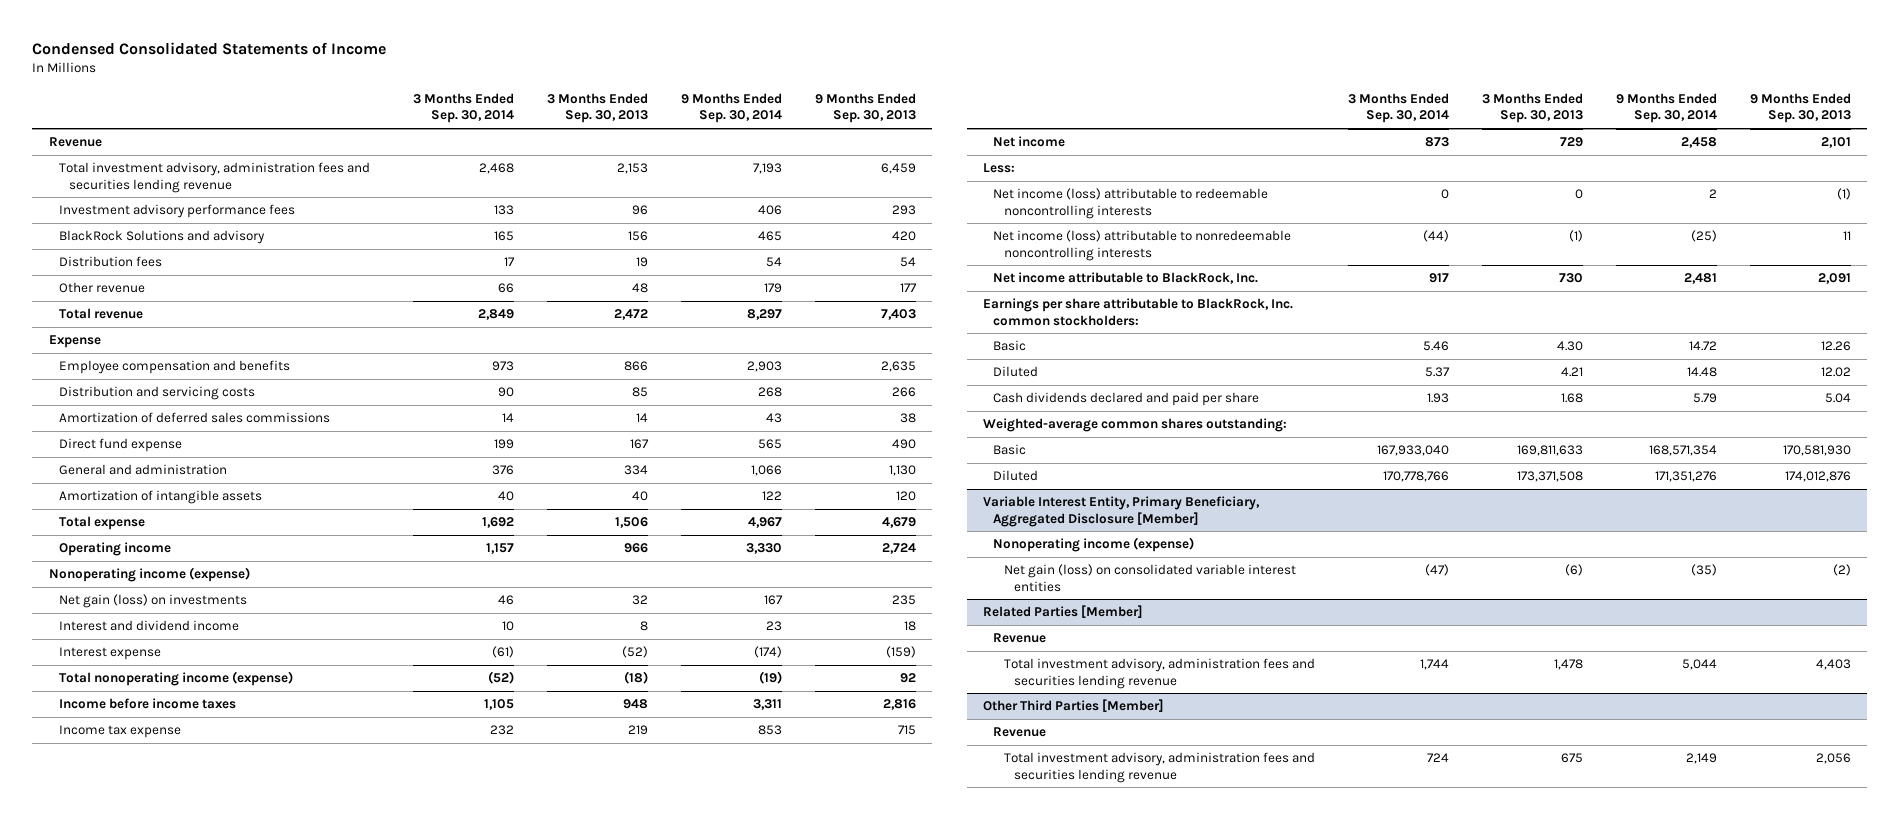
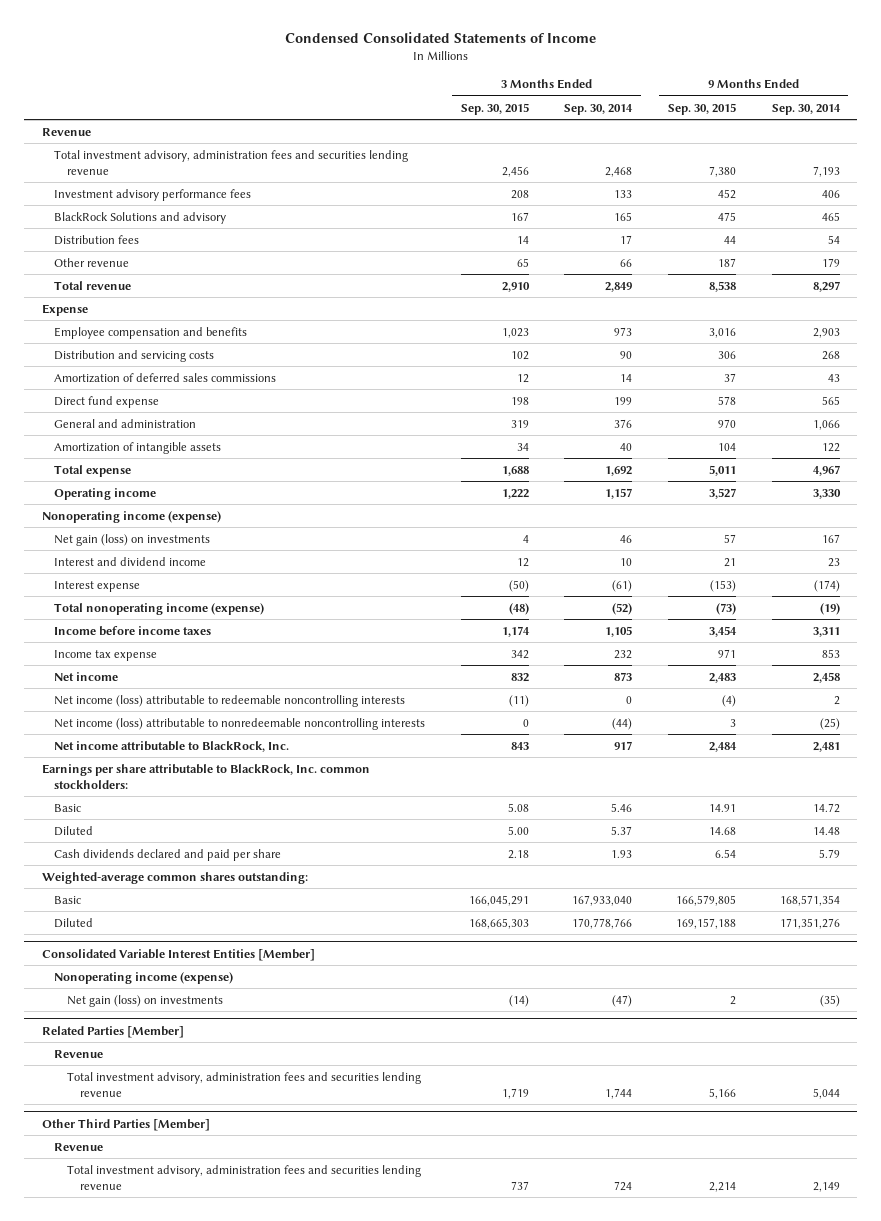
[547,93,649,124] 3 Months Ended Sep. 30, 2013 -> none
[814,93,916,124] 9 Months Ended Sep. 30, 2013 -> none
none -> [460,102,529,115] Sep. 30, 2015
none -> [667,102,736,115] Sep. 30, 2015
[983,163,1016,174] Less: -> none
[983,496,1261,527] Variable Interest Entity, Primary Beneficiary, Aggregated Disclosure [Member] -> none
none -> [41,948,315,961] Consolidated Variable Interest Entities [Member]
[1003,564,1296,592] Net gain (loss) on consolidated variable interest entities -> [67,994,224,1007] Net gain (loss) on investments

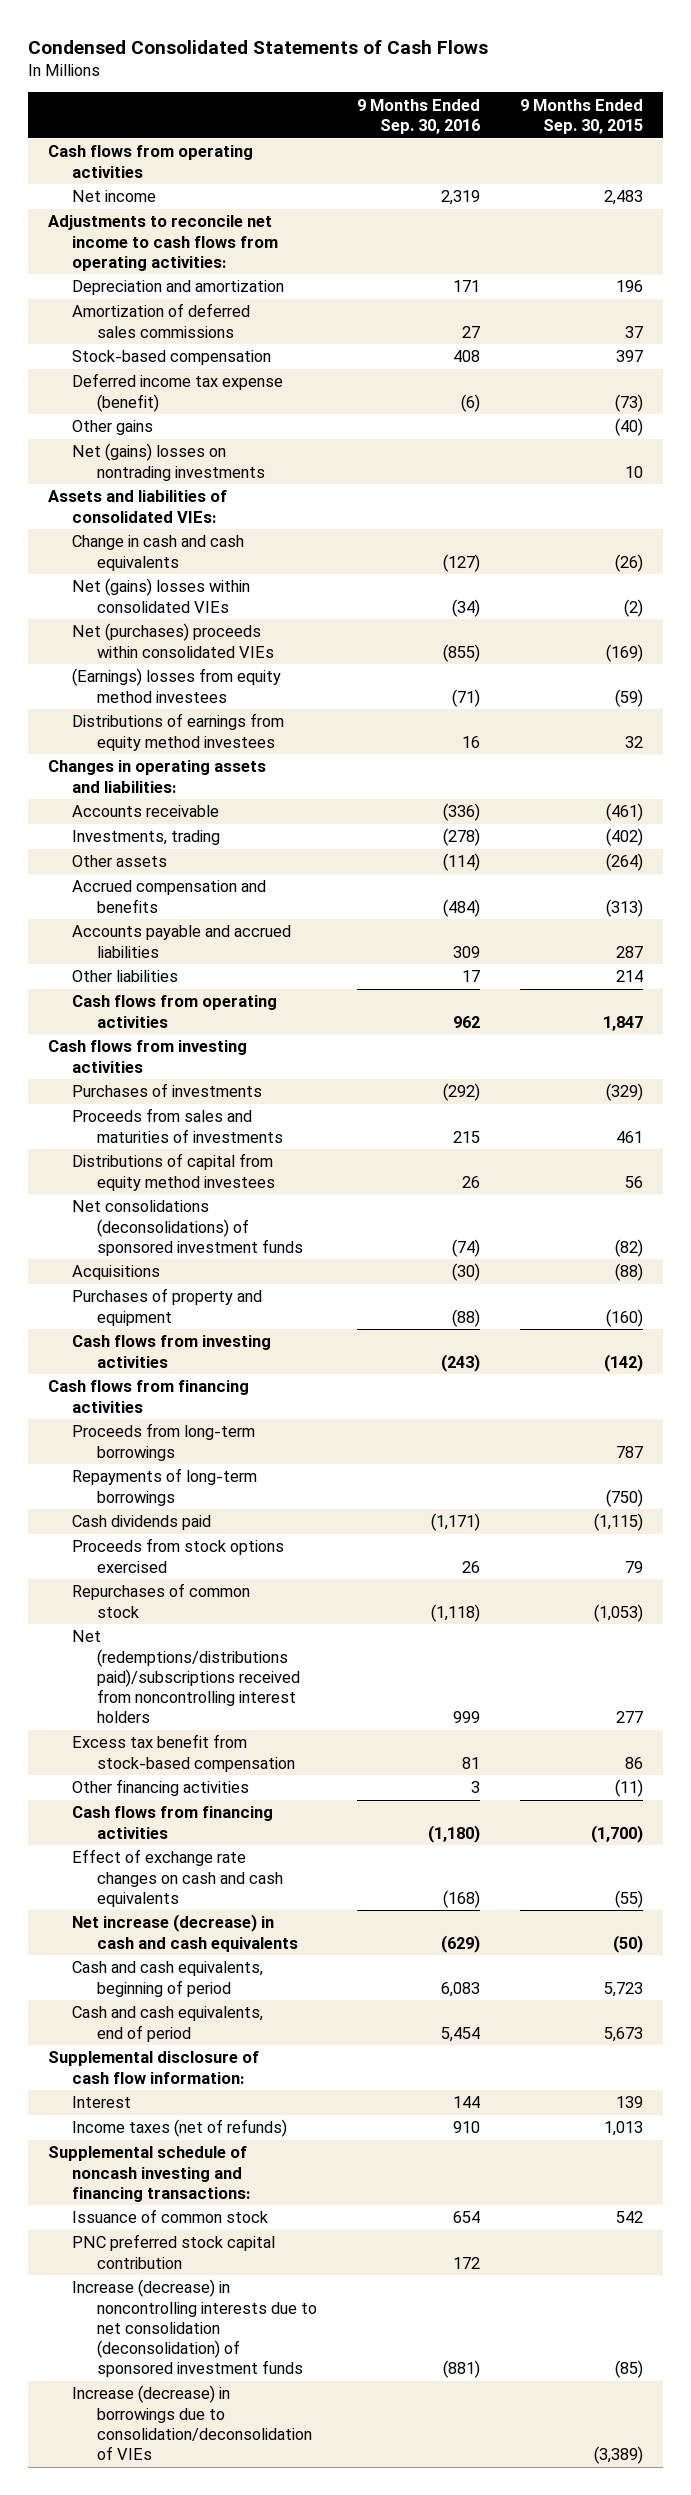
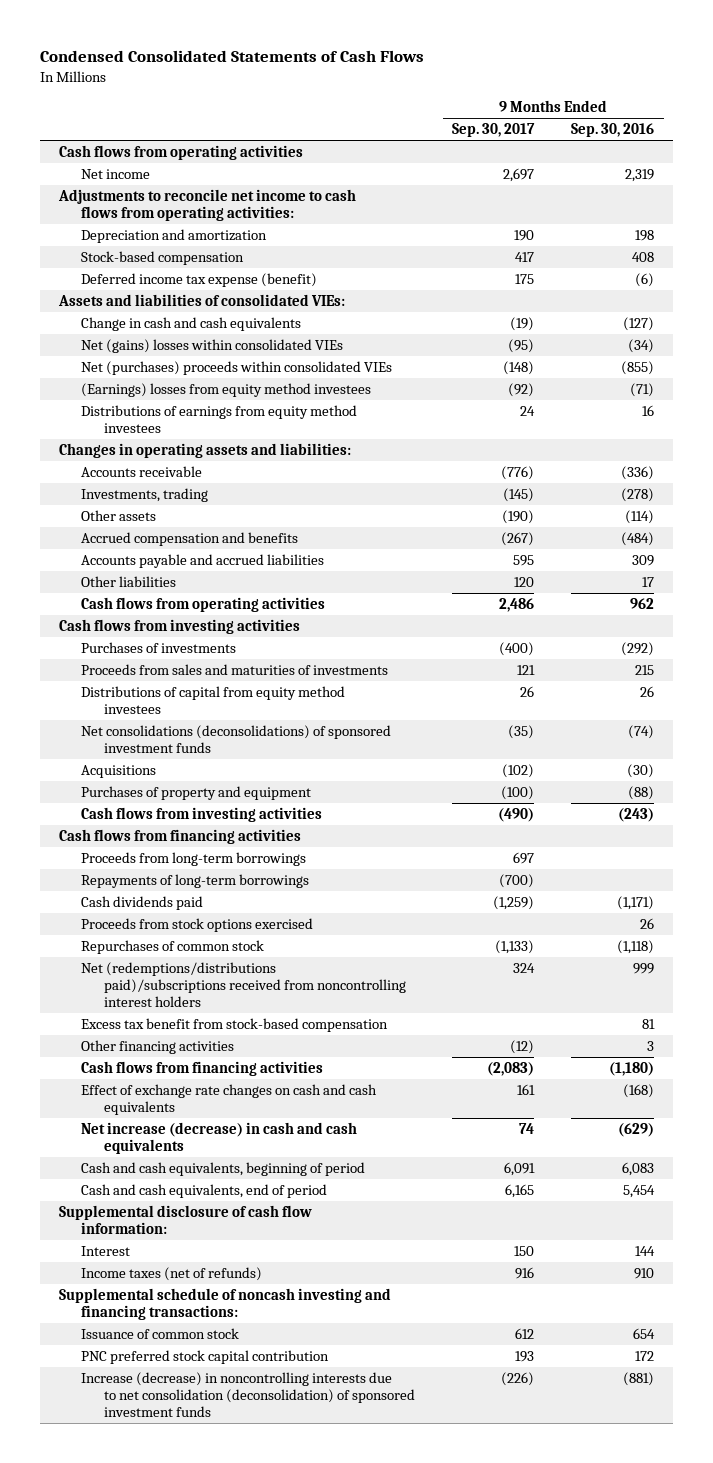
[520,98,644,134] 9 Months Ended Sep. 30, 2015 -> none
none -> [452,122,536,137] Sep. 30, 2017
[72,303,251,338] Amortization of deferred sales commissions -> none
[453,280,481,293] 171 -> [635,229,655,241] 198
[72,420,154,436] Other gains -> none
[72,443,265,481] Net (gains) losses on nontrading investments -> none
[72,2385,312,2461] Increase (decrease) in borrowings due to consolidation/deconsolidation of VIEs -> none

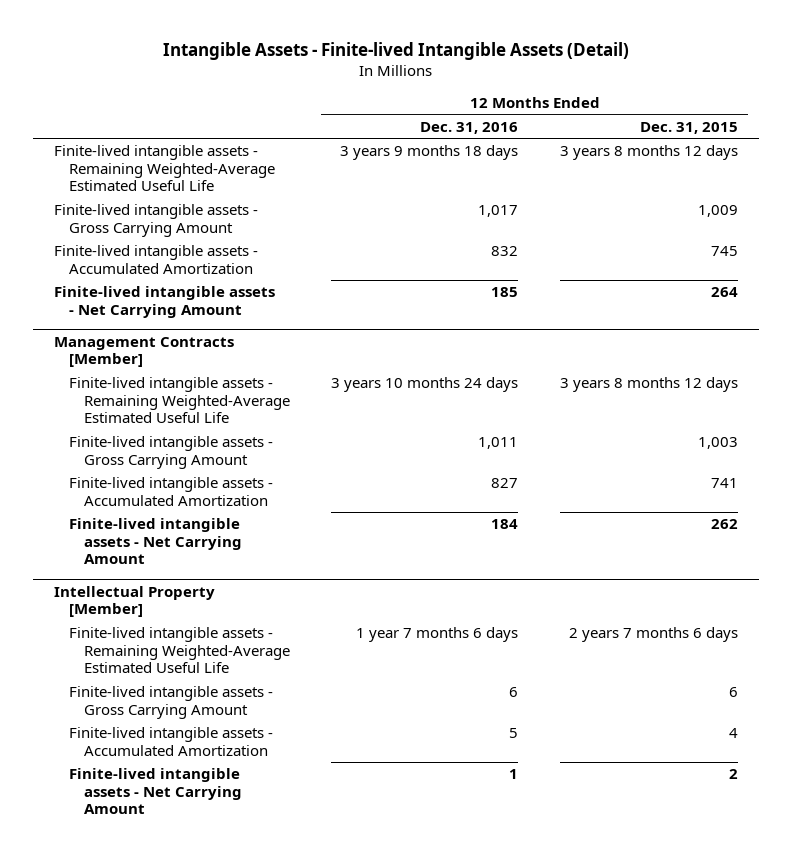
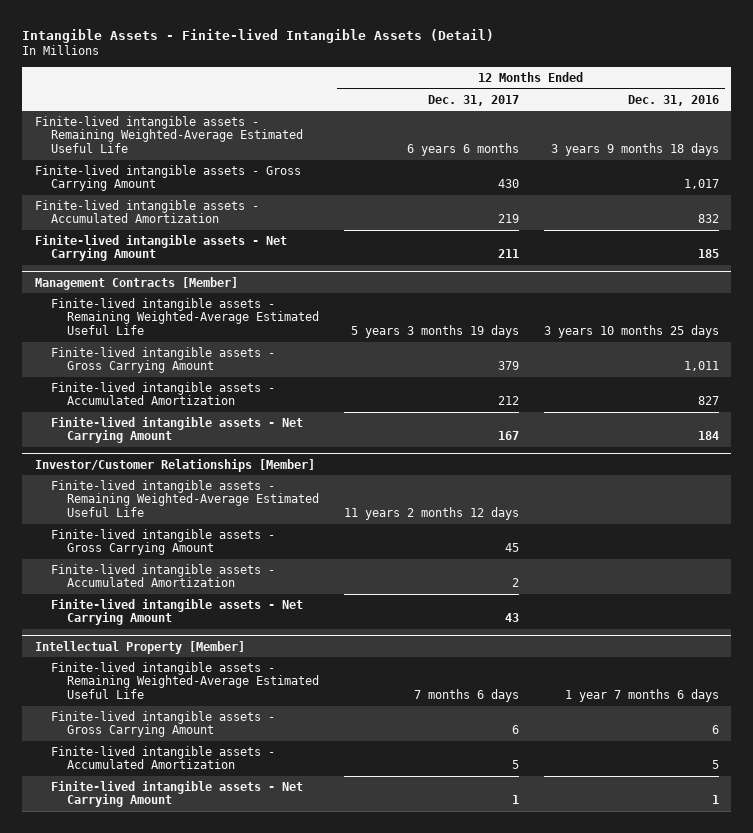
[639,121,738,134] Dec. 31, 2015 -> none
none -> [427,94,519,106] Dec. 31, 2017
[331,377,519,393] 3 years 10 months 24 days -> [543,324,719,338] 3 years 10 months 25 days
none -> [34,458,315,472] Investor/Customer Relationships [Member]
none -> [50,480,319,517] Finite-lived intangible assets - Remaining Weighted-Average Estimated Useful Life
none -> [50,529,275,556] Finite-lived intangible assets - Gross Carrying Amount
none -> [50,564,275,588] Finite-lived intangible assets - Accumulated Amortization
none -> [50,599,303,626] Finite-lived intangible assets - Net Carrying Amount

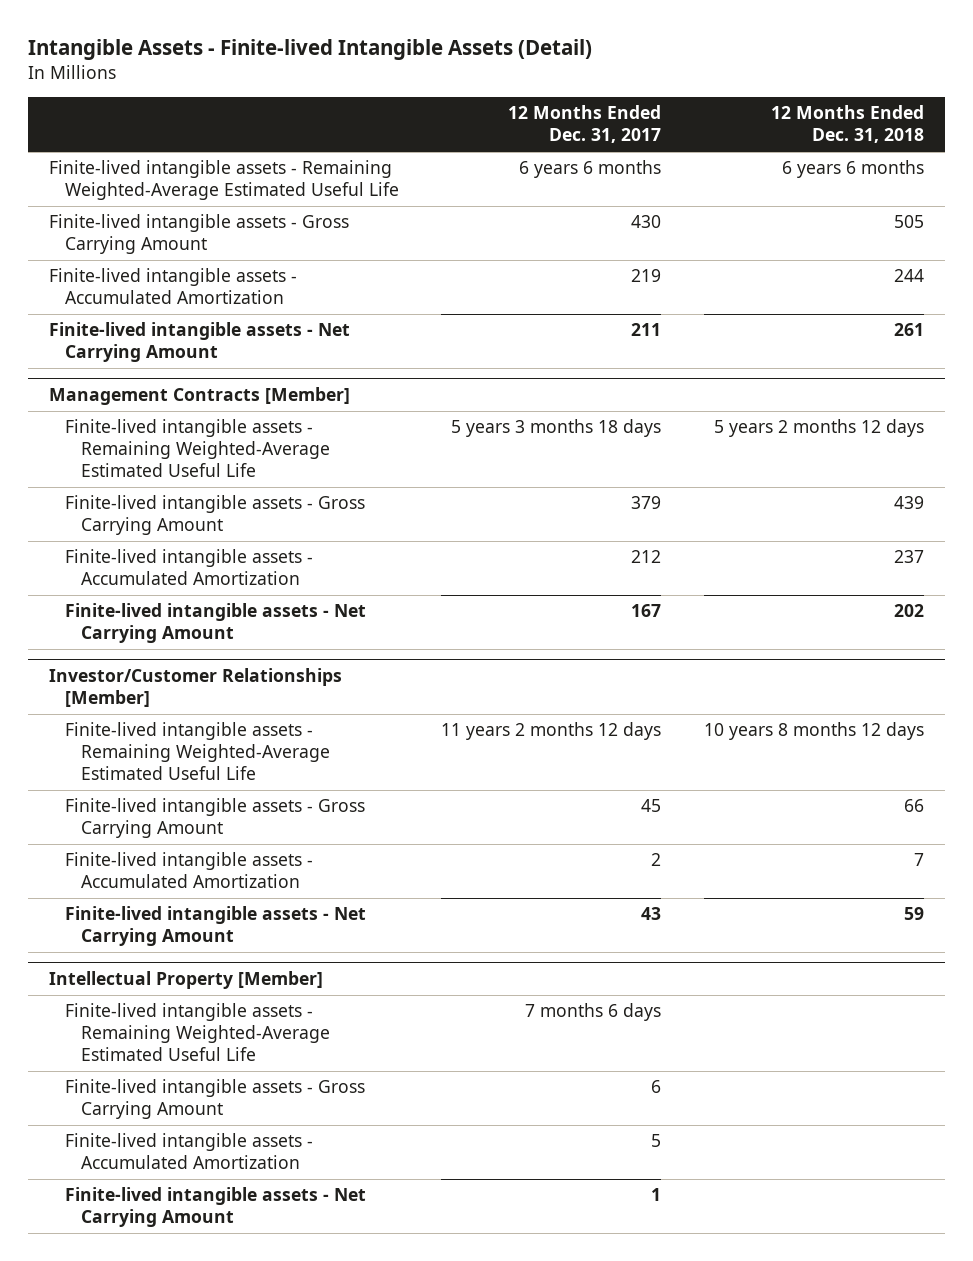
[627,94,719,106] Dec. 31, 2016 -> none
none -> [770,105,924,144] 12 Months Ended Dec. 31, 2018
[350,324,519,338] 5 years 3 months 19 days -> [451,419,662,438] 5 years 3 months 18 days

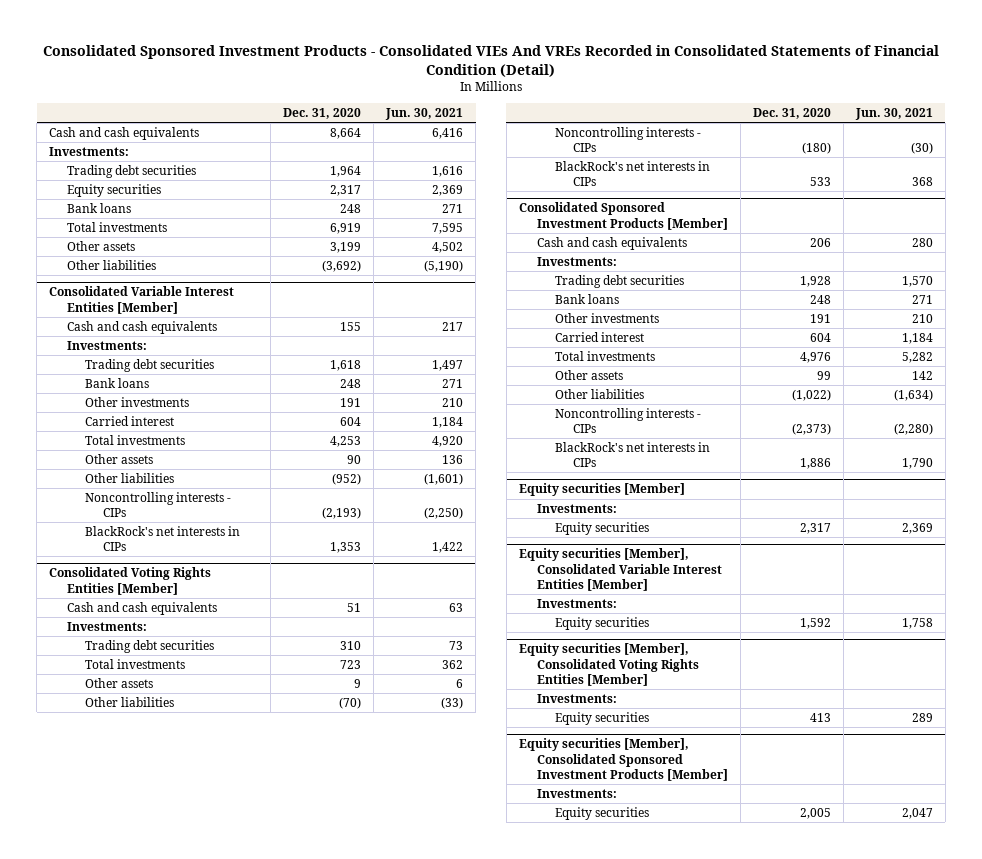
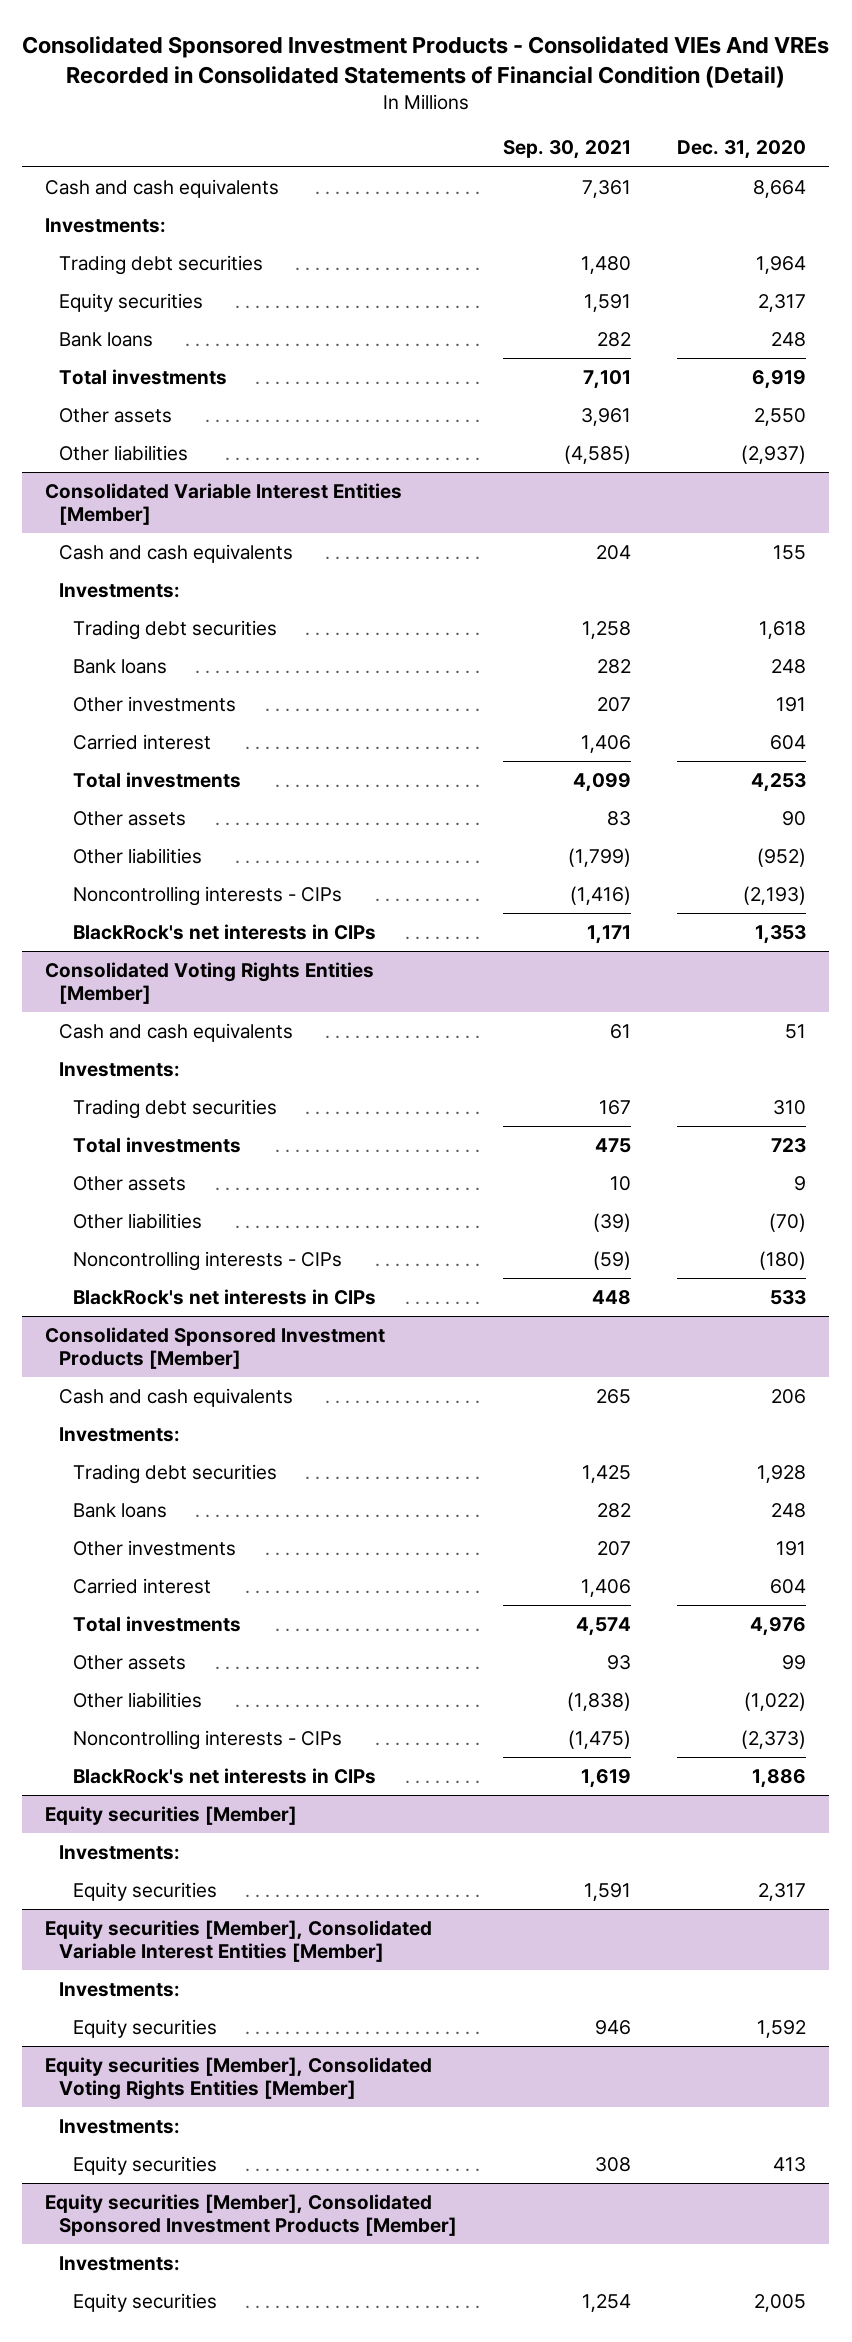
[385,108,464,121] Jun. 30, 2021 -> none
none -> [503,140,632,160] Sep. 30, 2021
[330,241,362,253] 3,199 -> [754,407,807,426] 2,550
[322,259,362,272] (3,692) -> [741,444,807,464] (2,937)

